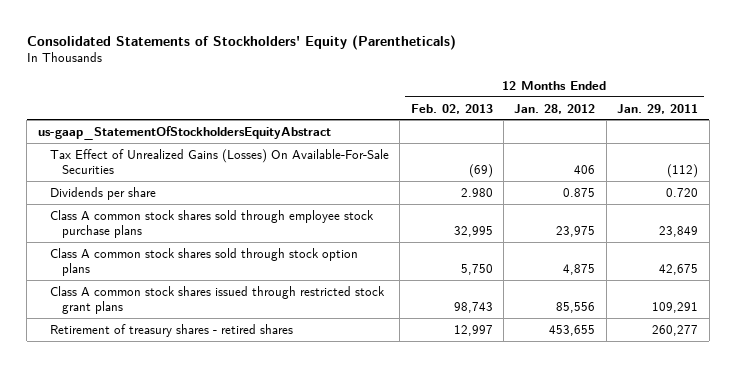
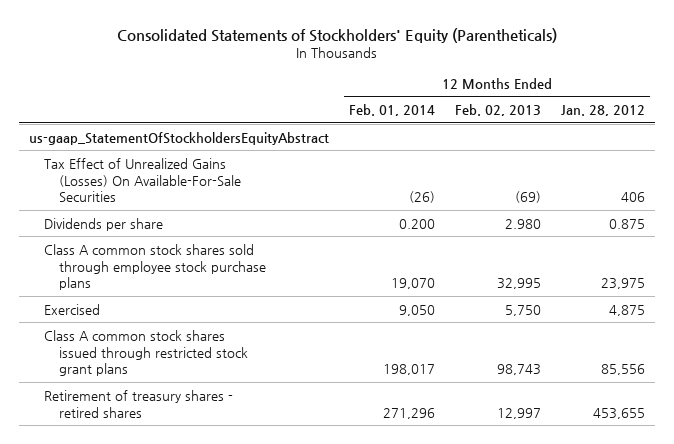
[617,103,699,114] Jan. 29, 2011 -> none
none -> [348,104,435,117] Feb. 01, 2014
[49,247,358,276] Class A common stock shares sold through stock option plans -> [44,303,101,315] Exercised

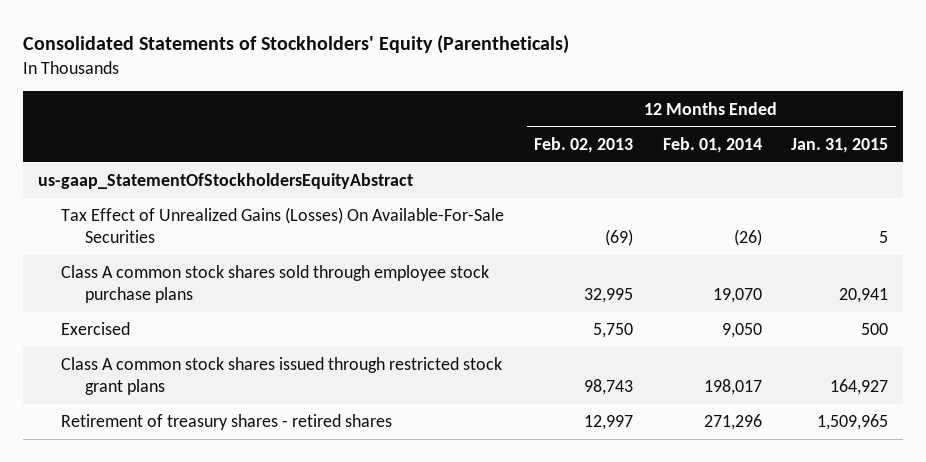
[560,105,645,117] Jan. 28, 2012 -> none
none -> [791,137,889,153] Jan. 31, 2015
[44,217,164,231] Dividends per share -> none

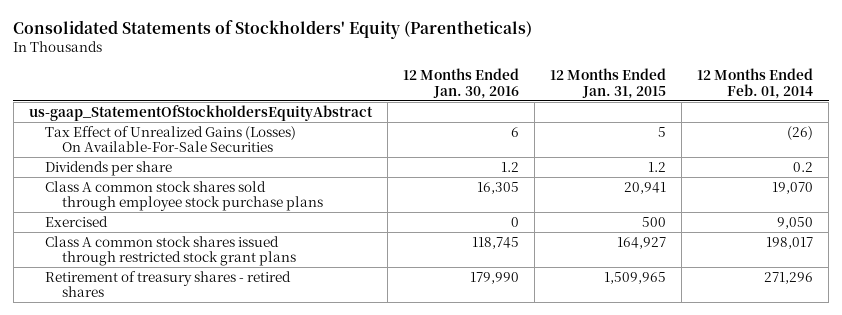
[533,136,633,153] Feb. 02, 2013 -> none
none -> [402,68,519,99] 12 Months Ended Jan. 30, 2016
none -> [45,160,173,176] Dividends per share

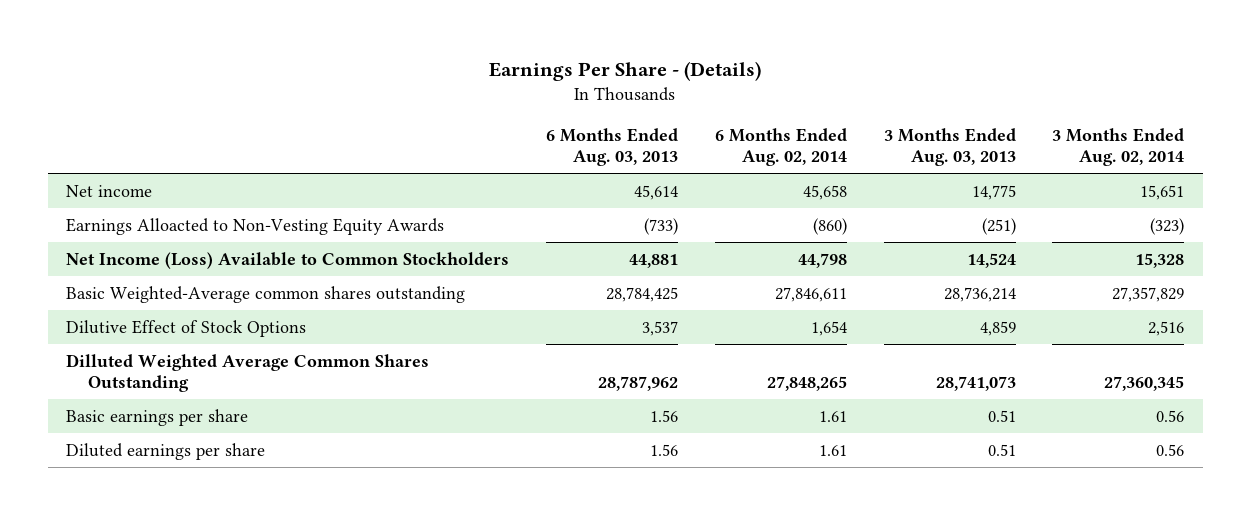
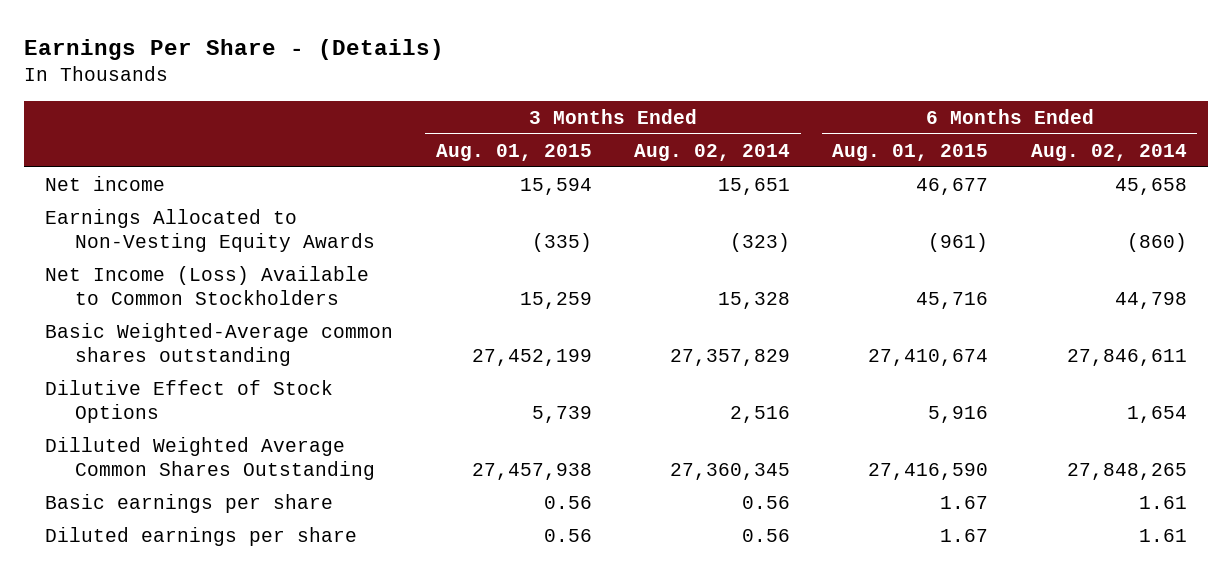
[546,127,679,167] 6 Months Ended Aug. 03, 2013 -> none
[883,127,1016,167] 3 Months Ended Aug. 03, 2013 -> none
none -> [435,143,592,161] Aug. 01, 2015
none -> [832,143,989,161] Aug. 01, 2015
[66,217,445,235] Earnings Alloacted to Non-Vesting Equity Awards -> [45,208,376,252] Earnings Allocated to Non-Vesting Equity Awards

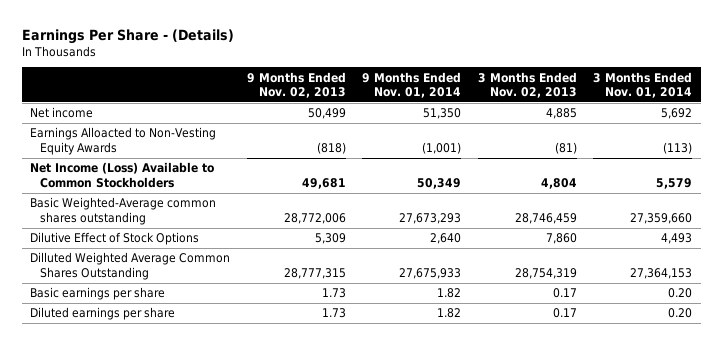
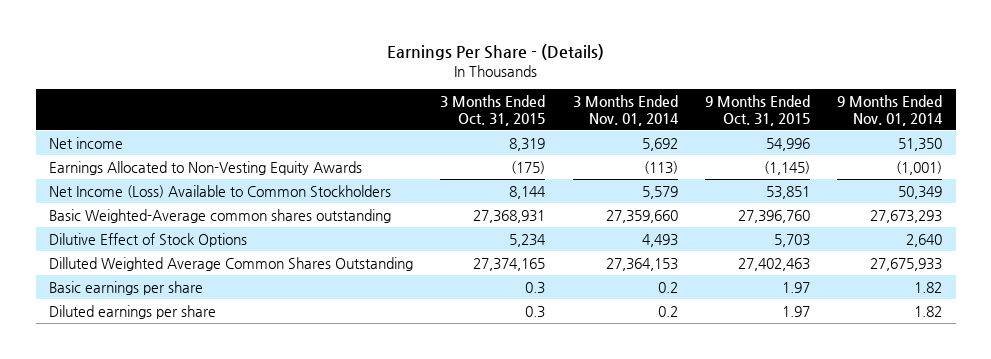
[246,71,346,99] 9 Months Ended Nov. 02, 2013 -> none
[477,71,577,99] 3 Months Ended Nov. 02, 2013 -> none
none -> [440,94,546,126] 3 Months Ended Oct. 31, 2015
none -> [704,94,810,126] 9 Months Ended Oct. 31, 2015
[30,127,217,155] Earnings Alloacted to Non-Vesting Equity Awards -> [49,160,363,175] Earnings Allocated to Non-Vesting Equity Awards
[668,288,693,299] 0.20 -> [657,281,678,293] 0.2
[668,308,693,319] 0.20 -> [657,305,678,317] 0.2

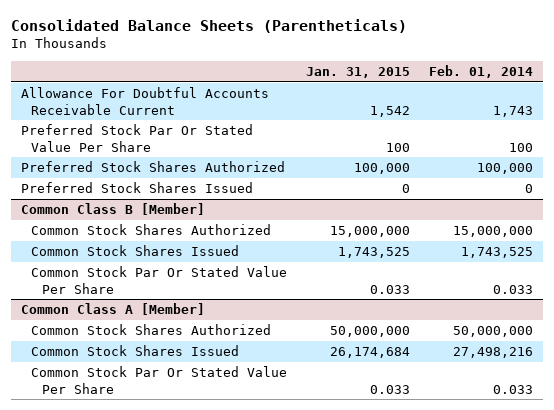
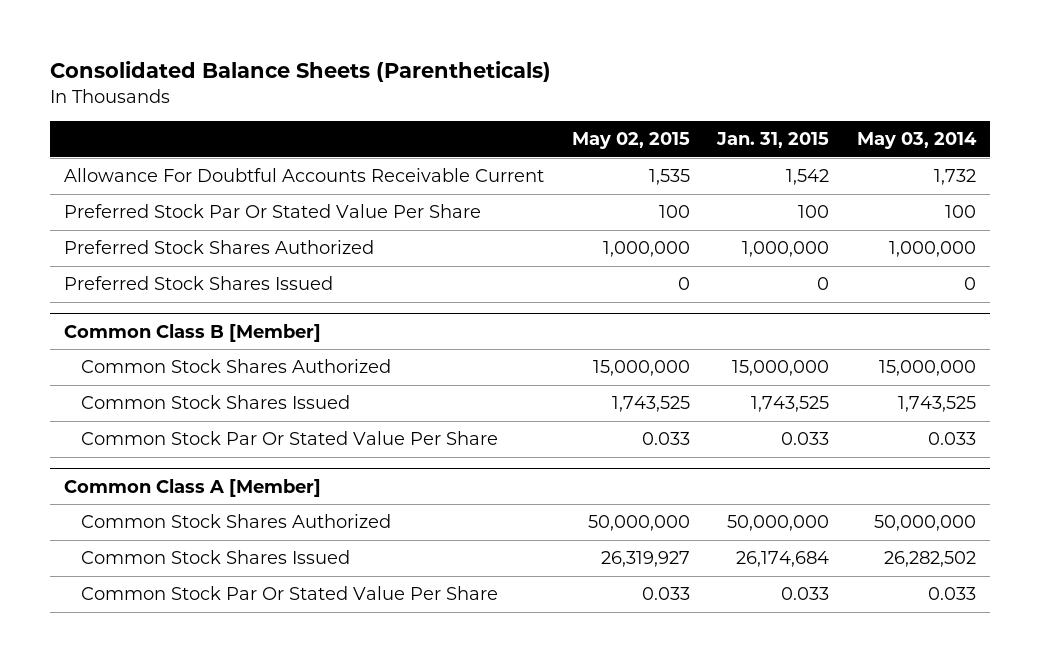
[429,65,534,79] Feb. 01, 2014 -> none
none -> [571,131,690,149] May 02, 2015
none -> [856,131,977,149] May 03, 2014
[354,163,411,175] 100,000 -> [742,241,830,258] 1,000,000

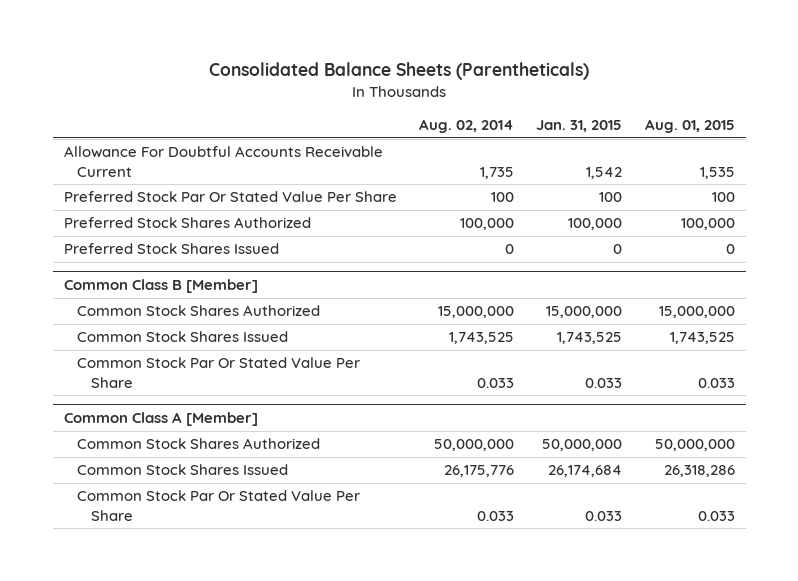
[571,131,690,149] May 02, 2015 -> none
[856,131,977,149] May 03, 2014 -> none
none -> [418,118,514,133] Aug. 02, 2014
none -> [644,118,735,133] Aug. 01, 2015
[742,241,830,258] 1,000,000 -> [568,218,623,231] 100,000

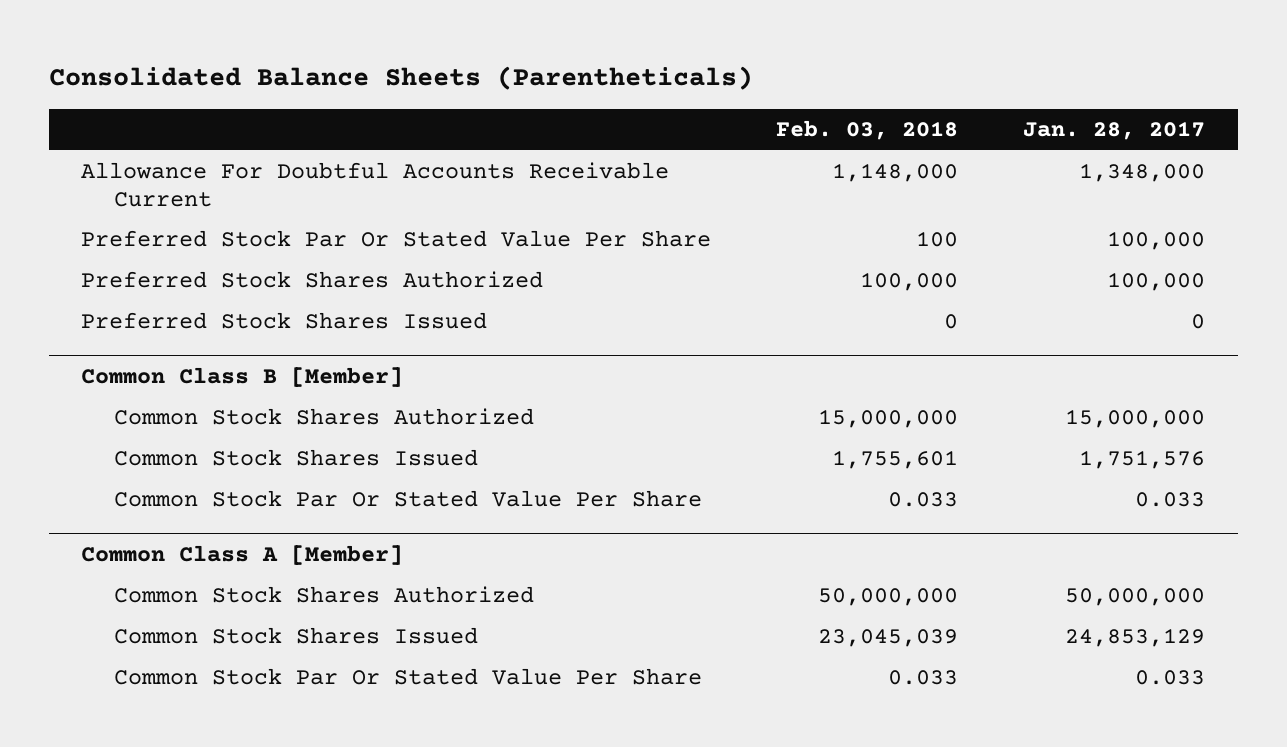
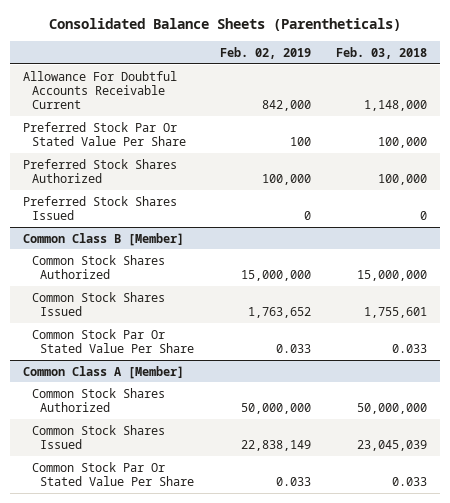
[1023,120,1206,140] Jan. 28, 2017 -> none
none -> [219,46,311,59] Feb. 02, 2019
[916,231,959,248] 100 -> [377,136,427,148] 100,000

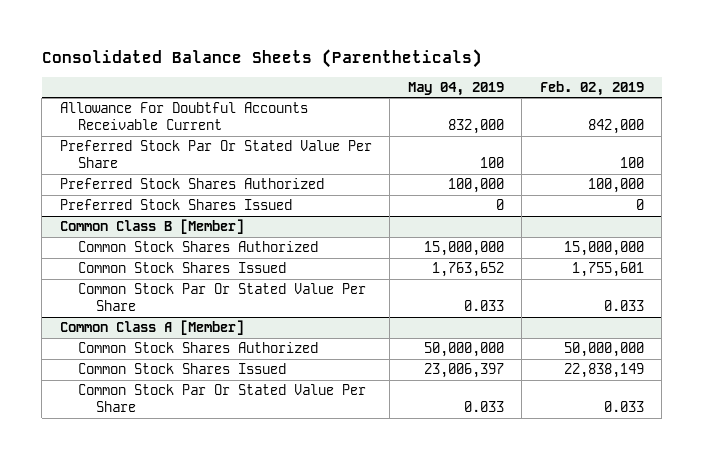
[335,46,427,59] Feb. 03, 2018 -> none
none -> [407,81,504,96] May 04, 2019
[247,306,311,318] 1,763,652 -> [571,262,644,278] 1,755,601

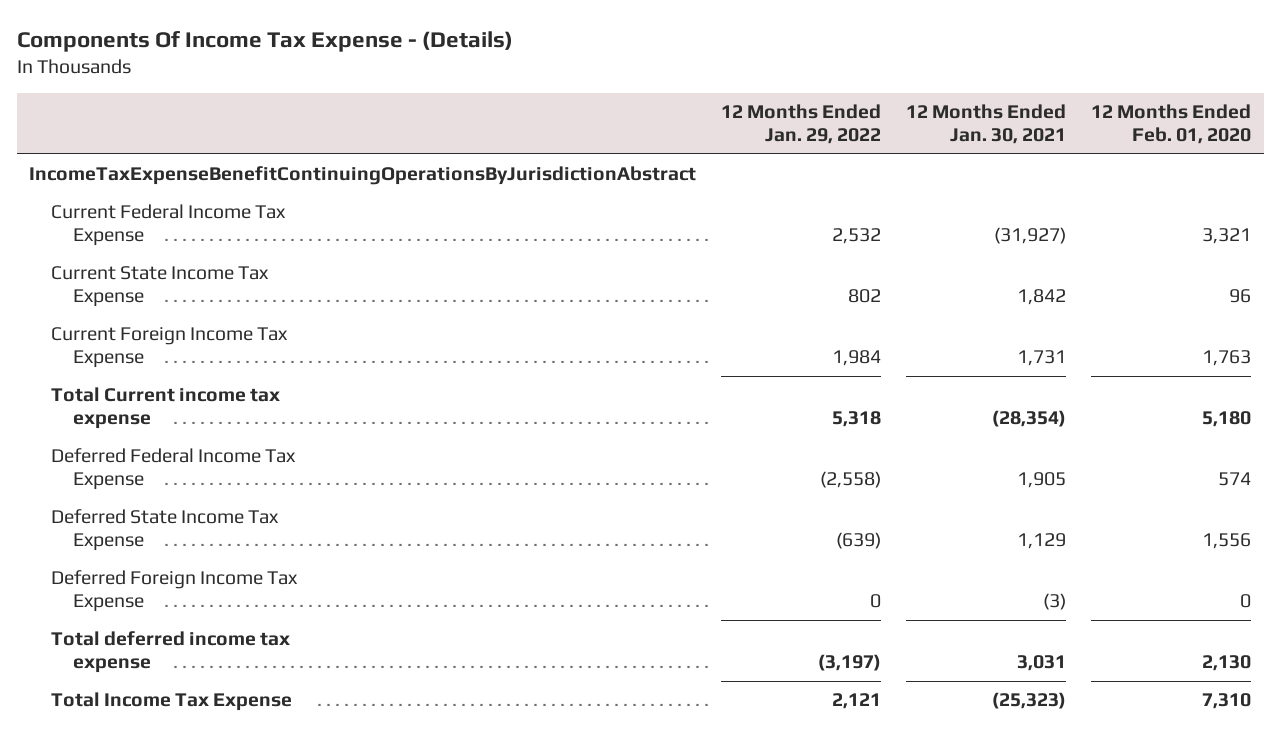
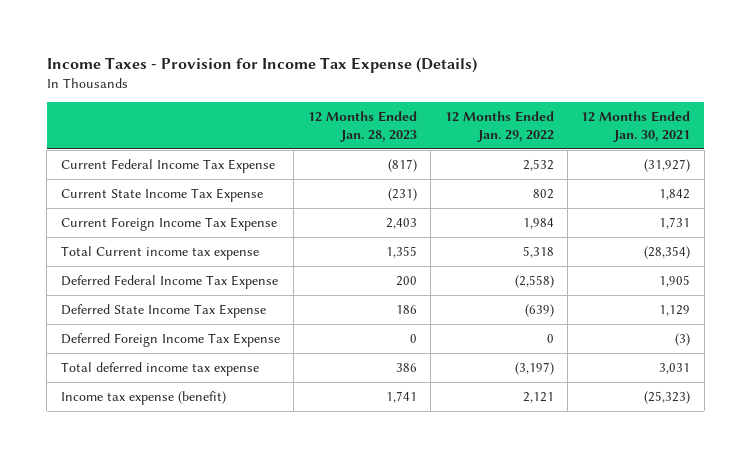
[16,30,513,52] Components Of Income Tax Expense - (Details) -> [46,56,477,73] Income Taxes - Provision for Income Tax Expense (Details)
[1091,104,1252,145] 12 Months Ended Feb. 01, 2020 -> none
none -> [307,110,417,142] 12 Months Ended Jan. 28, 2023
[29,166,697,186] IncomeTaxExpenseBenefitContinuingOperationsByJurisdictionAbstract -> none
[51,692,293,712] Total Income Tax Expense -> [60,391,226,406] Income tax expense (benefit)

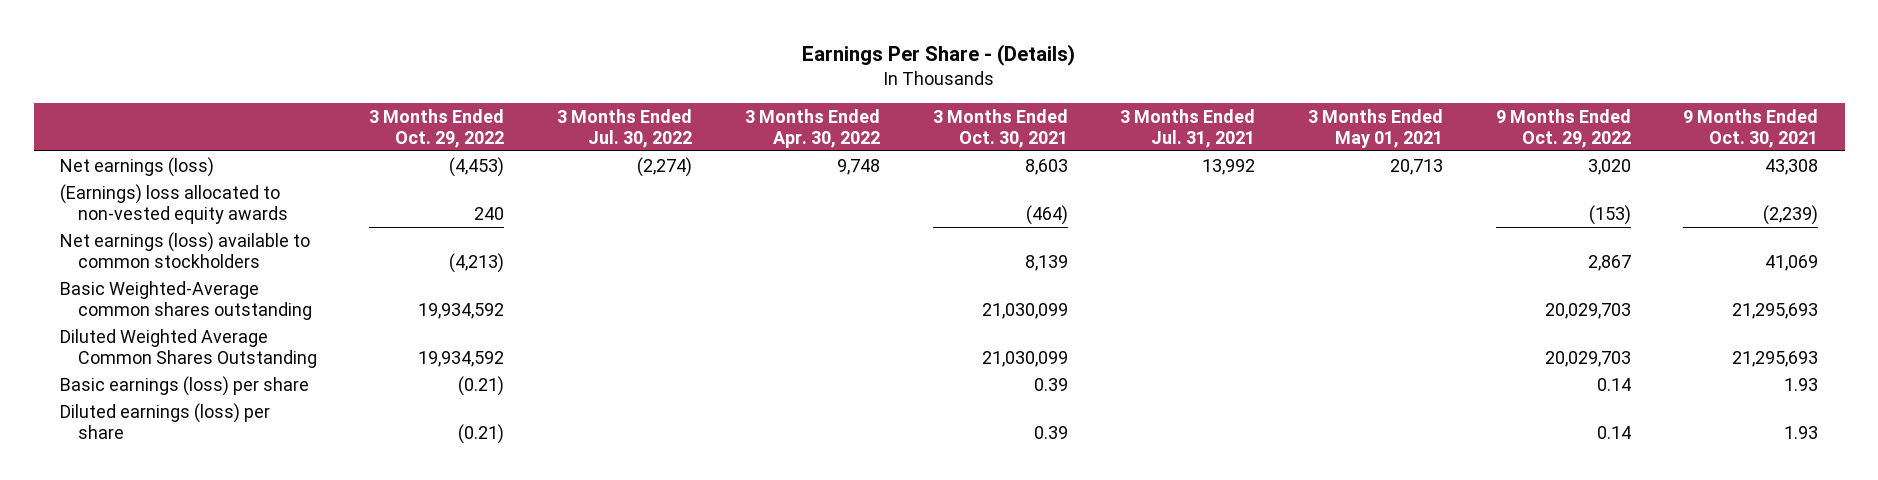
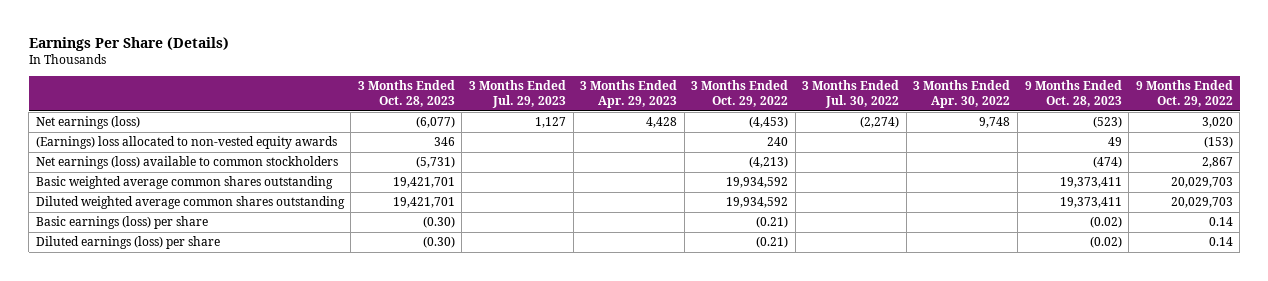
[802,44,1076,67] Earnings Per Share - (Details) -> [28,36,229,51] Earnings Per Share (Details)
[932,108,1068,148] 3 Months Ended Oct. 30, 2021 -> none
[1120,108,1256,148] 3 Months Ended Jul. 31, 2021 -> none
[1307,108,1443,148] 3 Months Ended May 01, 2021 -> none
[1683,108,1819,148] 9 Months Ended Oct. 30, 2021 -> none
none -> [357,80,455,108] 3 Months Ended Oct. 28, 2023
none -> [468,80,566,109] 3 Months Ended Jul. 29, 2023
none -> [580,80,678,109] 3 Months Ended Apr. 29, 2023
none -> [1024,80,1122,108] 9 Months Ended Oct. 28, 2023
[60,280,312,320] Basic Weighted-Average common shares outstanding -> [35,176,333,190] Basic weighted average common shares outstanding
[60,328,317,368] Diluted Weighted Average Common Shares Outstanding -> [35,196,345,210] Diluted weighted average common shares outstanding

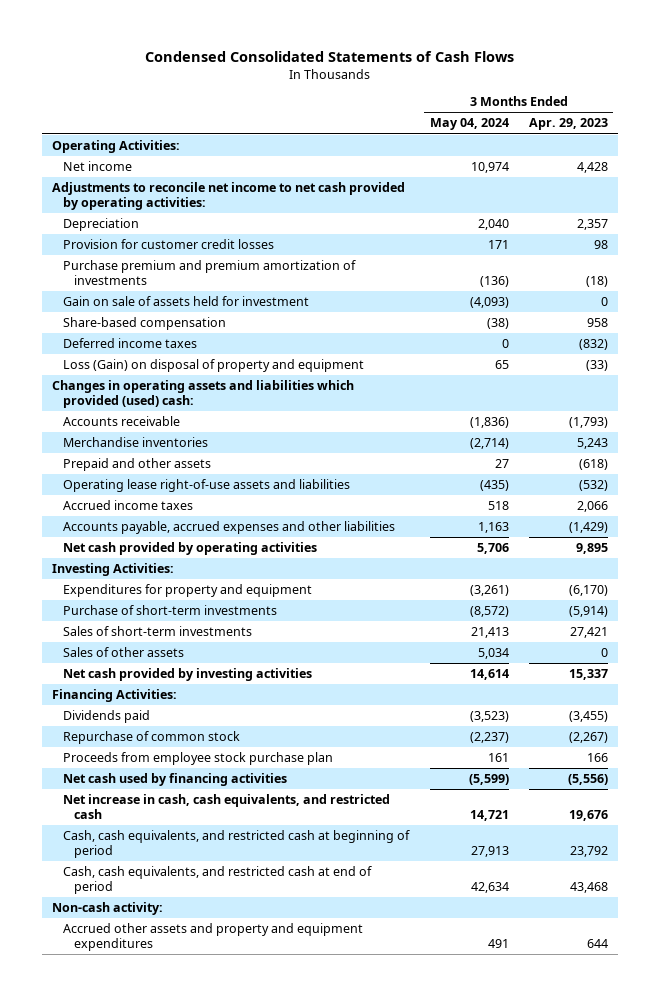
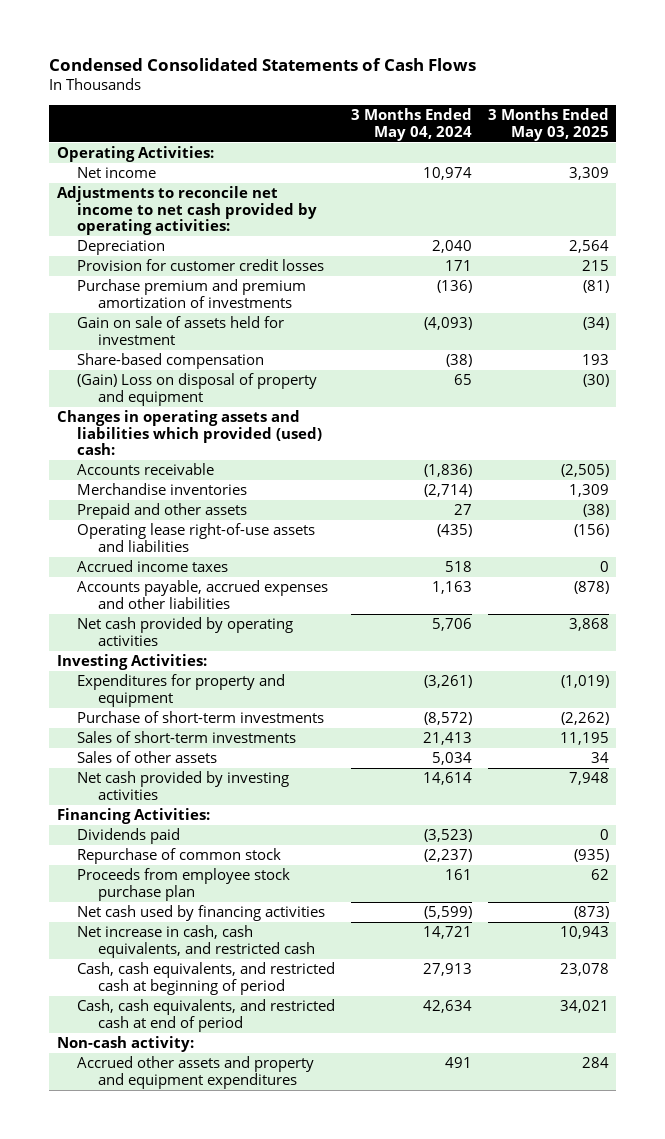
[528,118,608,131] Apr. 29, 2023 -> none
none -> [487,107,609,141] 3 Months Ended May 03, 2025
[63,338,198,349] Deferred income taxes -> none
[63,359,365,373] Loss (Gain) on disposal of property and equipment -> [77,373,318,406] (Gain) Loss on disposal of property and equipment

